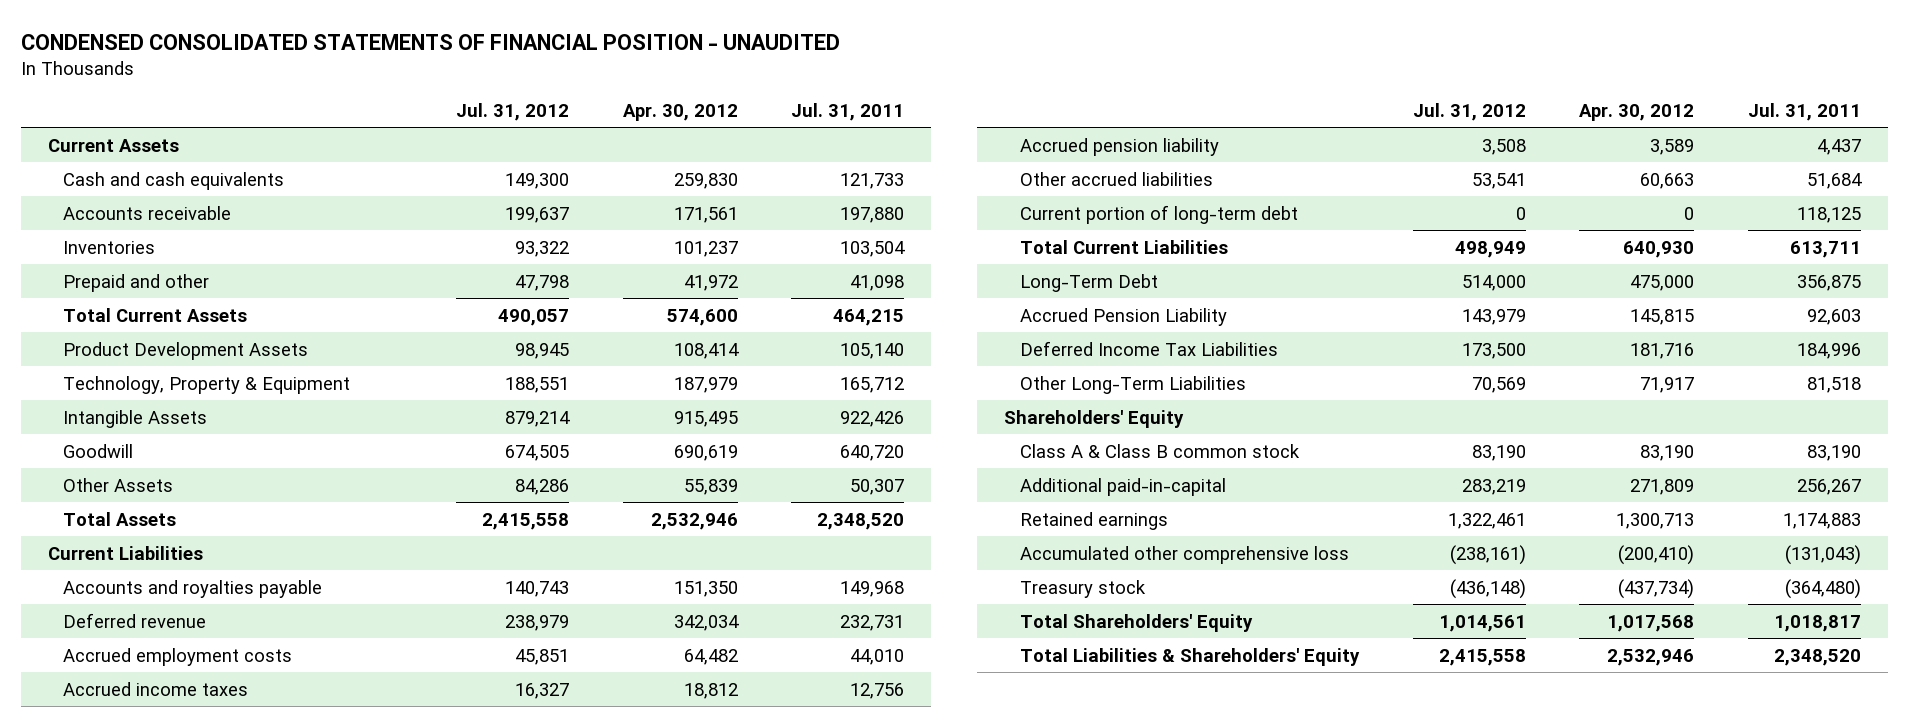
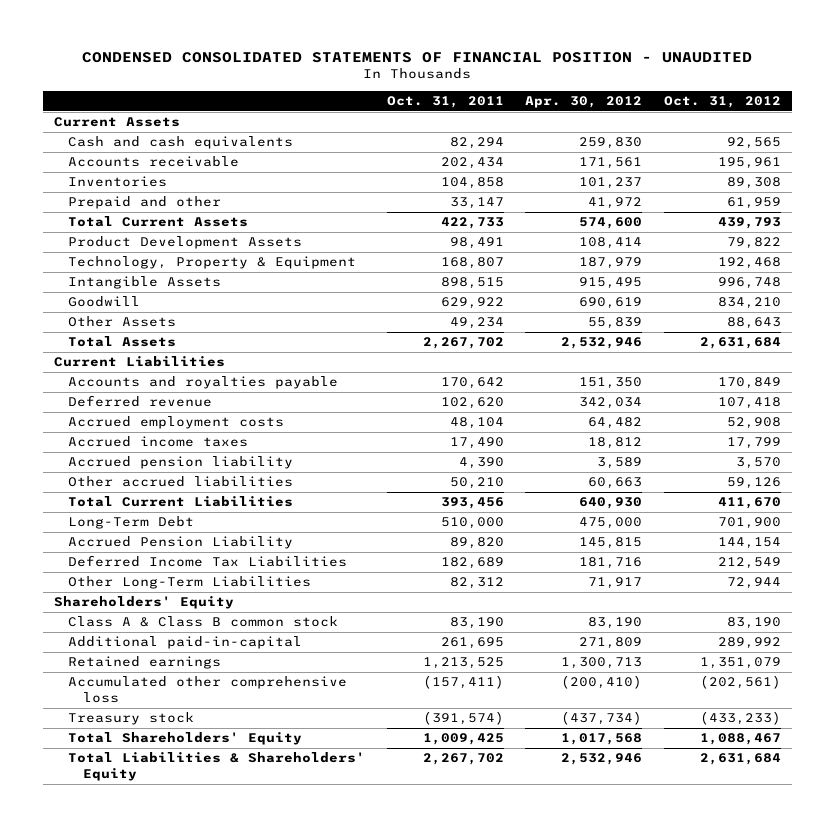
[455,102,569,121] Jul. 31, 2012 -> none
[791,102,905,121] Jul. 31, 2011 -> none
none -> [386,96,504,109] Oct. 31, 2011
none -> [663,96,781,109] Oct. 31, 2012
[1019,204,1298,224] Current portion of long-term debt -> none

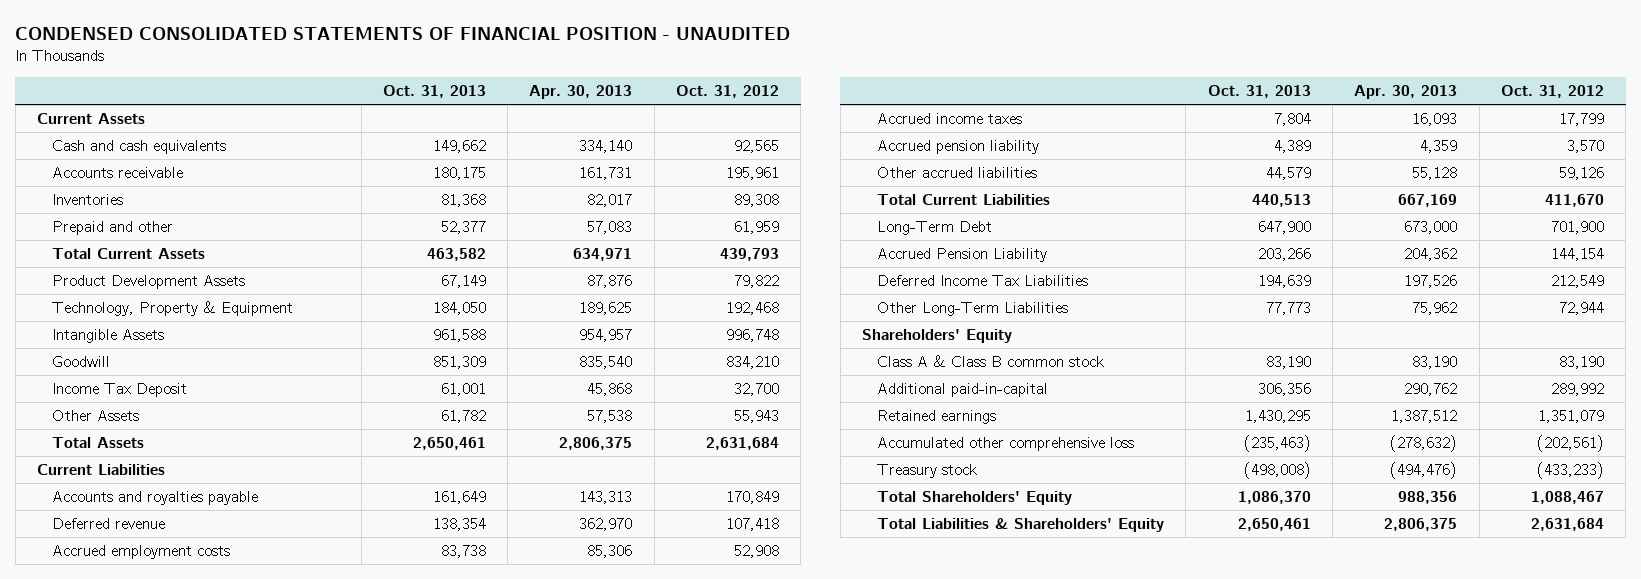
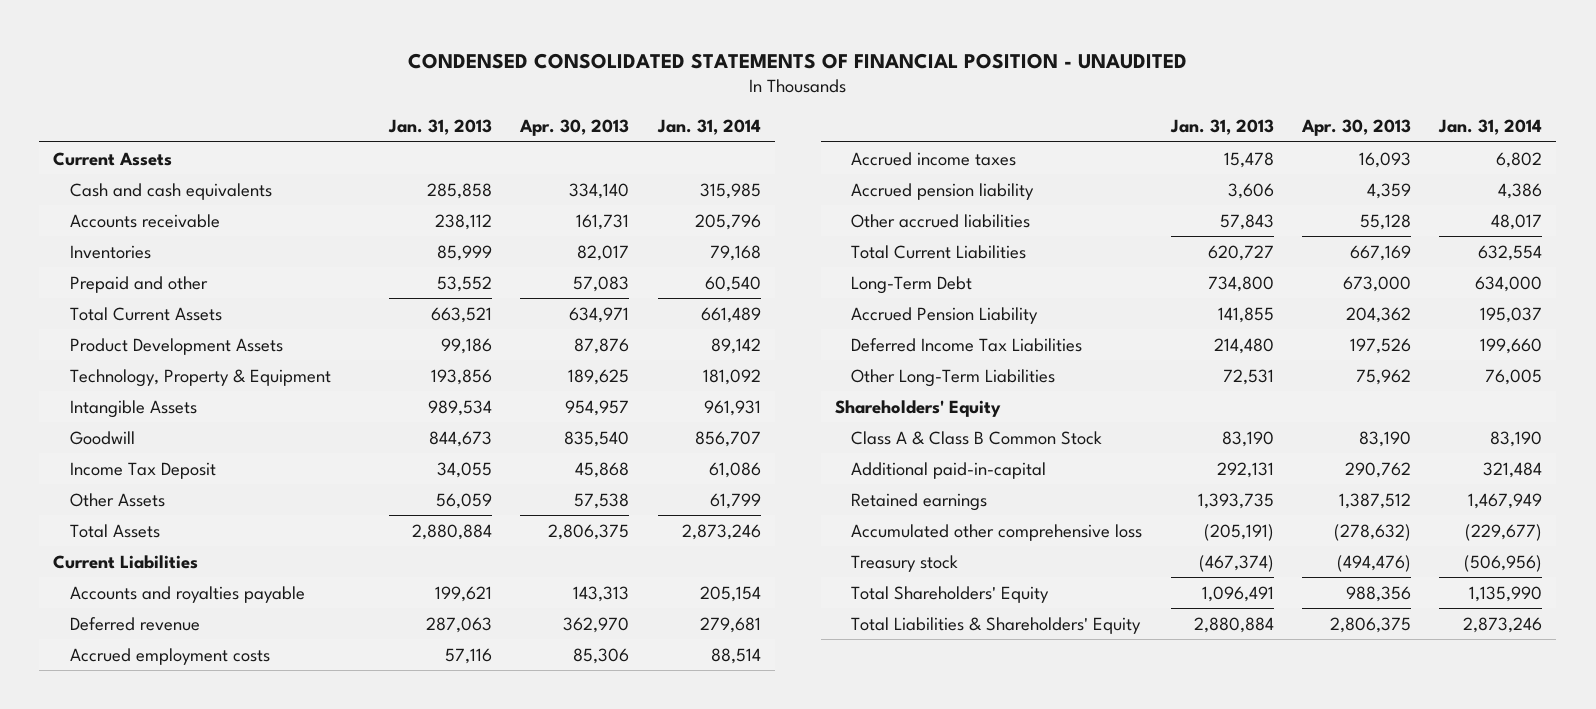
[382,85,486,99] Oct. 31, 2013 -> none
[675,85,779,99] Oct. 31, 2012 -> none
none -> [388,119,493,136] Jan. 31, 2013
none -> [656,119,761,136] Jan. 31, 2014
[877,354,1105,367] Class A & Class B common stock -> [851,430,1103,445] Class A & Class B Common Stock

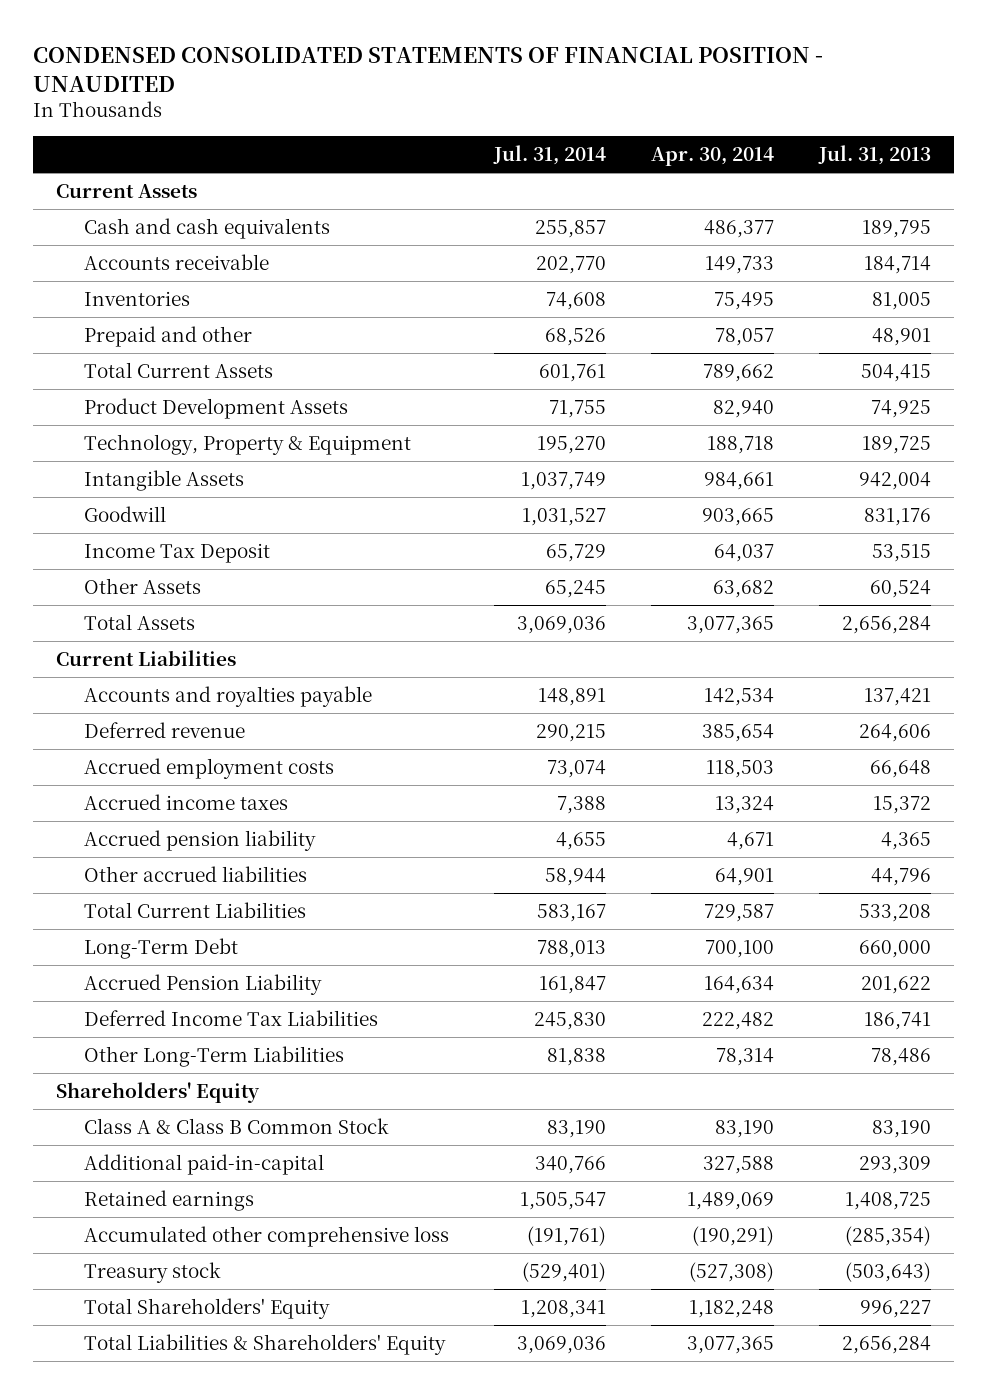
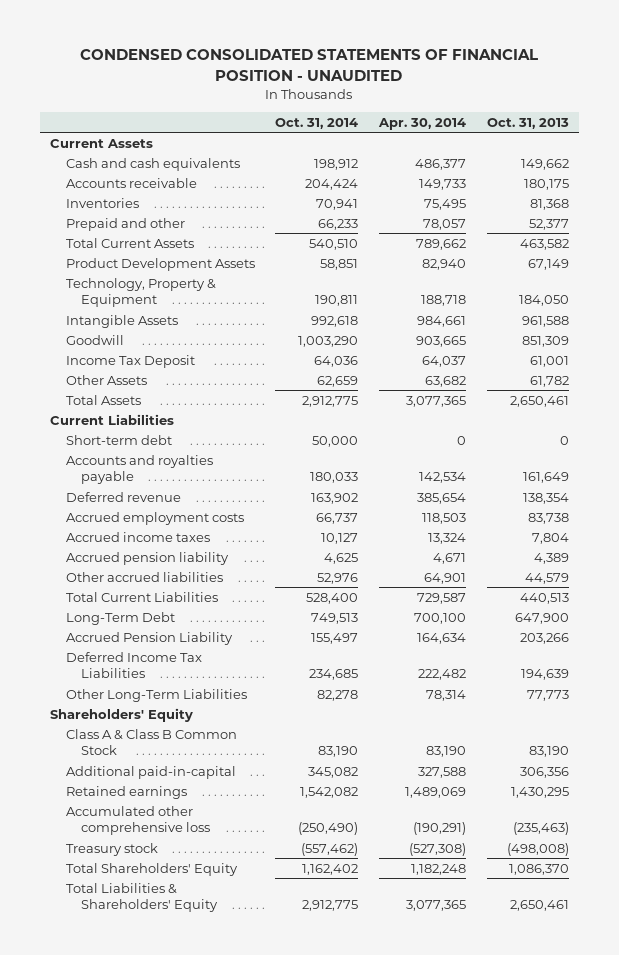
[492,145,606,166] Jul. 31, 2014 -> none
[818,145,932,166] Jul. 31, 2013 -> none
none -> [275,117,359,129] Oct. 31, 2014
none -> [486,117,569,129] Oct. 31, 2013
none -> [65,434,172,445] Short-term debt

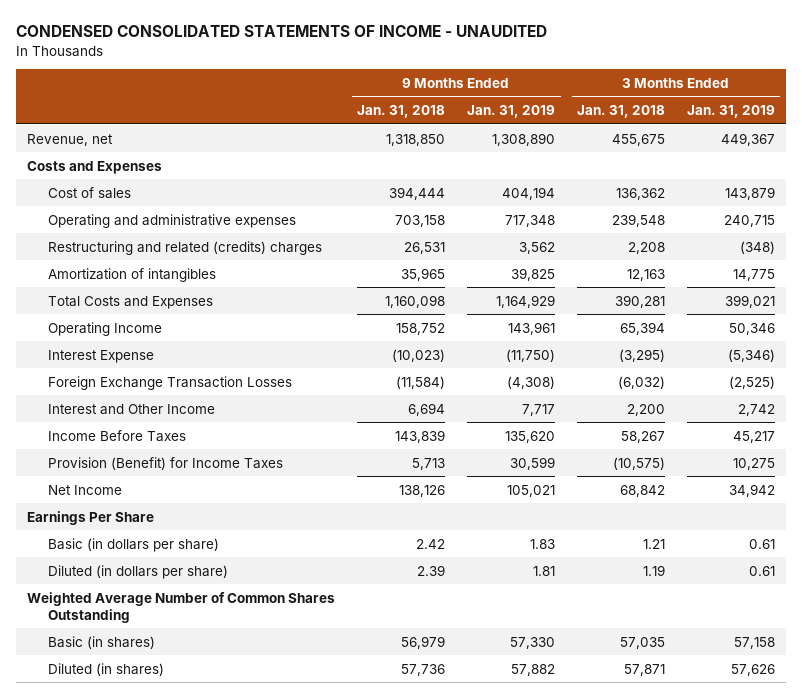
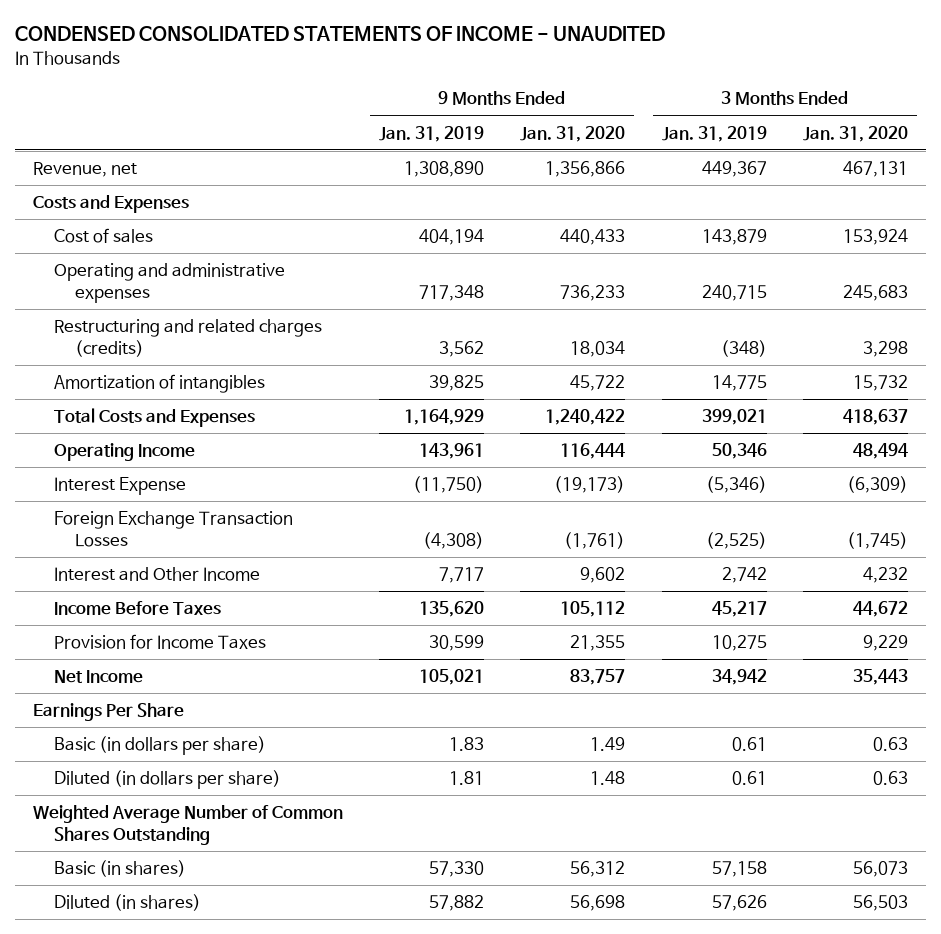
[357,105,446,119] Jan. 31, 2018 -> none
[577,105,666,119] Jan. 31, 2018 -> none
none -> [520,125,626,142] Jan. 31, 2020
none -> [802,125,908,142] Jan. 31, 2020
[48,240,323,255] Restructuring and related (credits) charges -> [53,319,322,357] Restructuring and related charges (credits)
[48,456,284,470] Provision (Benefit) for Income Taxes -> [53,634,266,650] Provision for Income Taxes

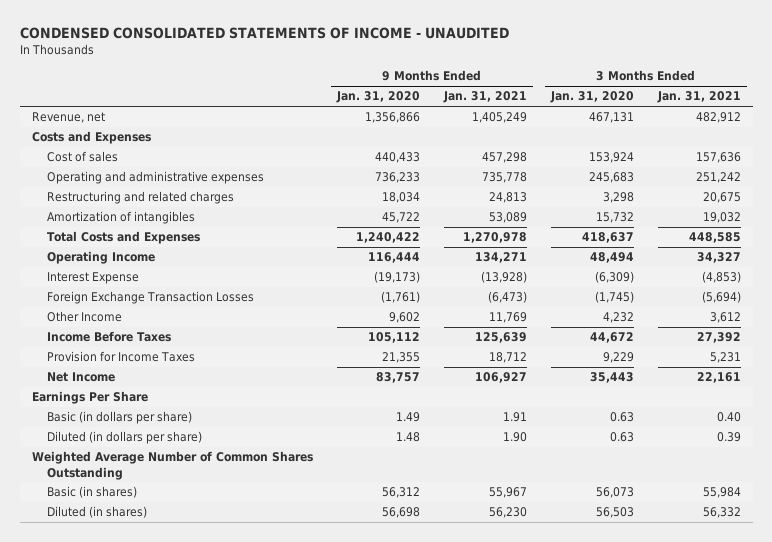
[379,125,485,142] Jan. 31, 2019 -> none
[661,125,767,142] Jan. 31, 2019 -> none
none -> [442,91,527,104] Jan. 31, 2021
none -> [656,91,741,104] Jan. 31, 2021
[53,319,322,357] Restructuring and related charges (credits) -> [47,191,235,205] Restructuring and related charges
[53,567,260,582] Interest and Other Income -> [47,311,123,323] Other Income

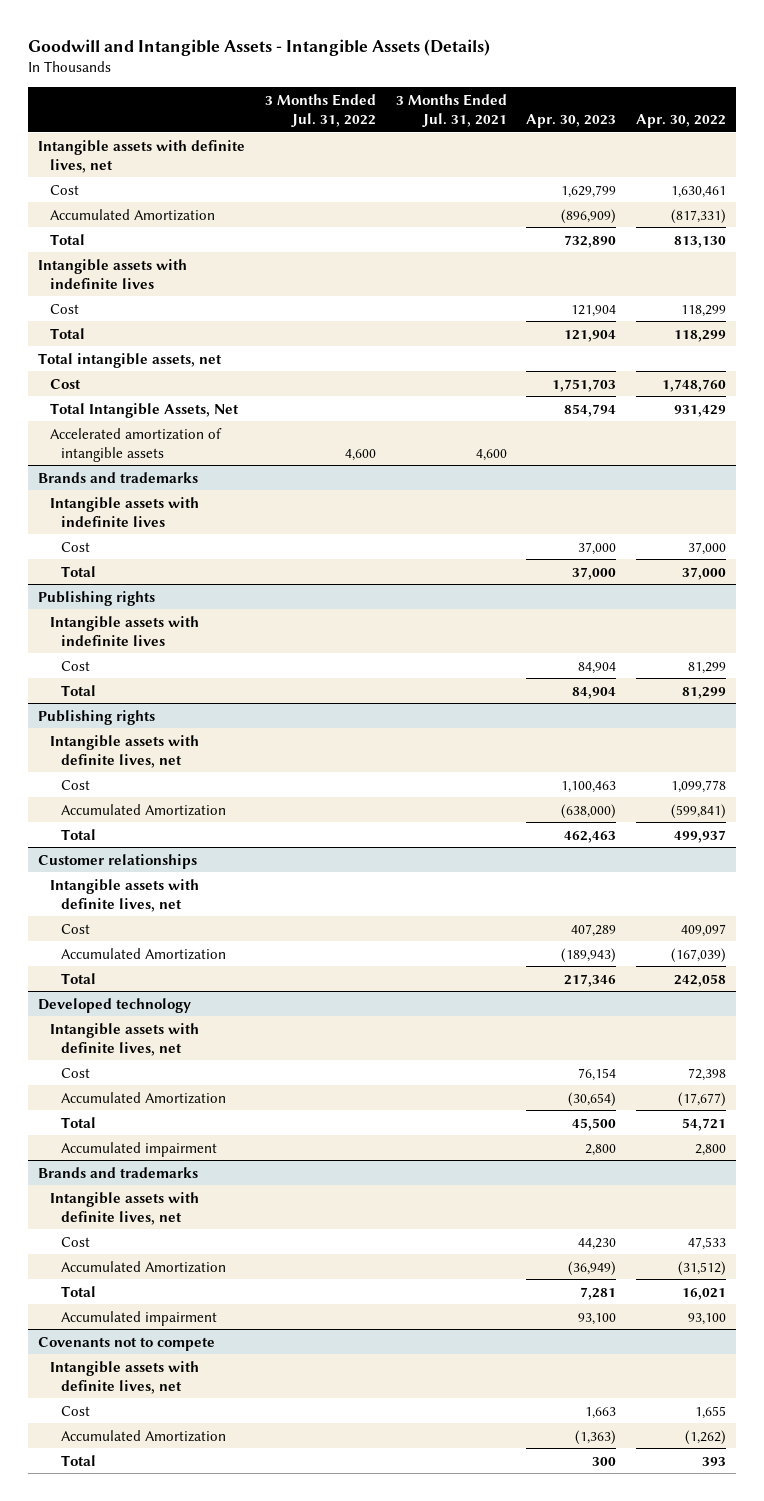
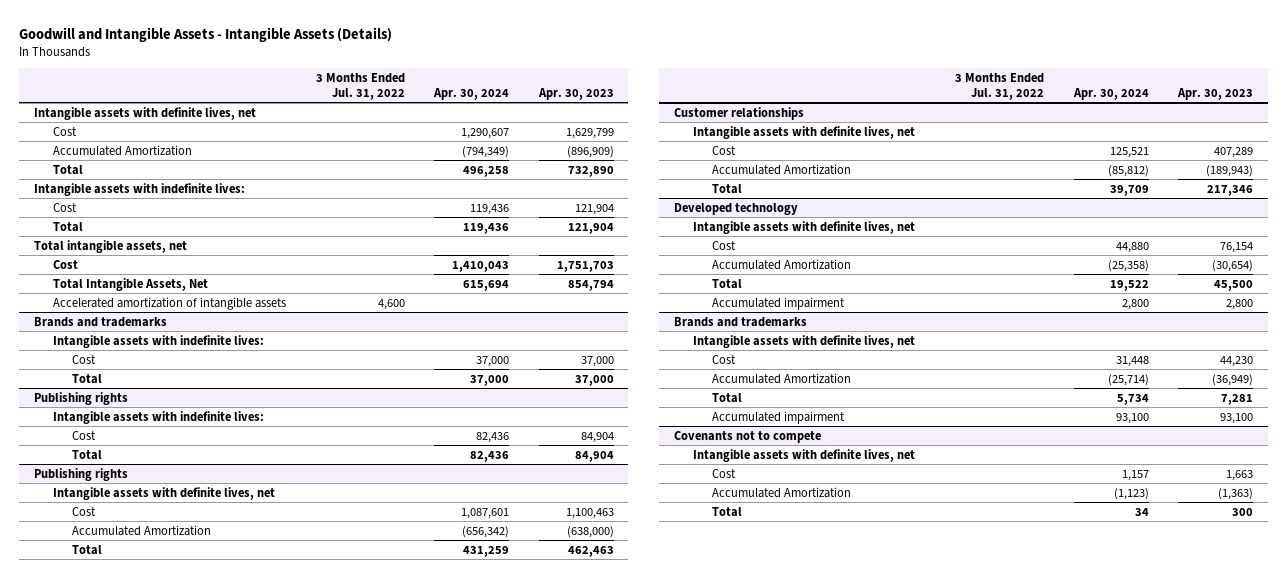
[395,93,507,127] 3 Months Ended Jul. 31, 2021 -> none
[636,113,727,128] Apr. 30, 2022 -> none
none -> [433,87,510,100] Apr. 30, 2024
[38,258,188,289] Intangible assets with indefinite lives -> [34,182,246,196] Intangible assets with indefinite lives:
[49,496,199,527] Intangible assets with indefinite lives -> [52,334,264,348] Intangible assets with indefinite lives:
[49,615,199,646] Intangible assets with indefinite lives -> [52,410,264,424] Intangible assets with indefinite lives:

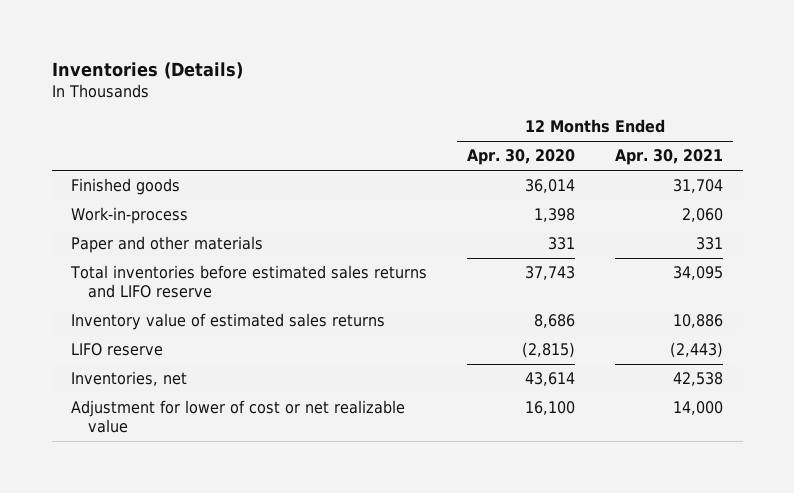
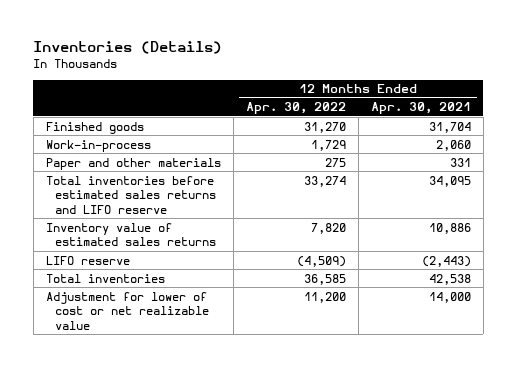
[467,149,576,166] Apr. 30, 2020 -> none
none -> [245,102,346,115] Apr. 30, 2022
[71,371,188,387] Inventories, net -> [45,273,165,283] Total inventories

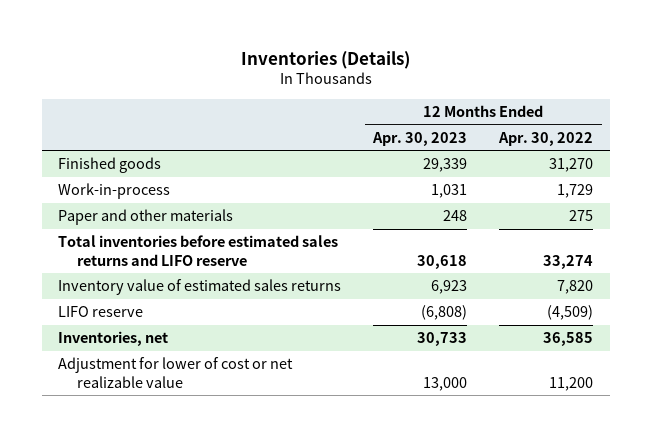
[370,102,471,115] Apr. 30, 2021 -> none
none -> [372,131,468,146] Apr. 30, 2023
[45,273,165,283] Total inventories -> [57,331,168,347] Inventories, net

